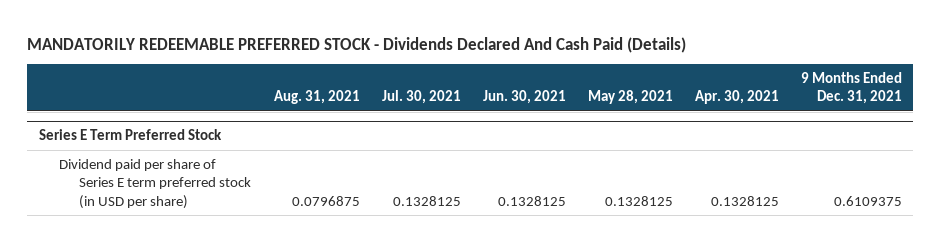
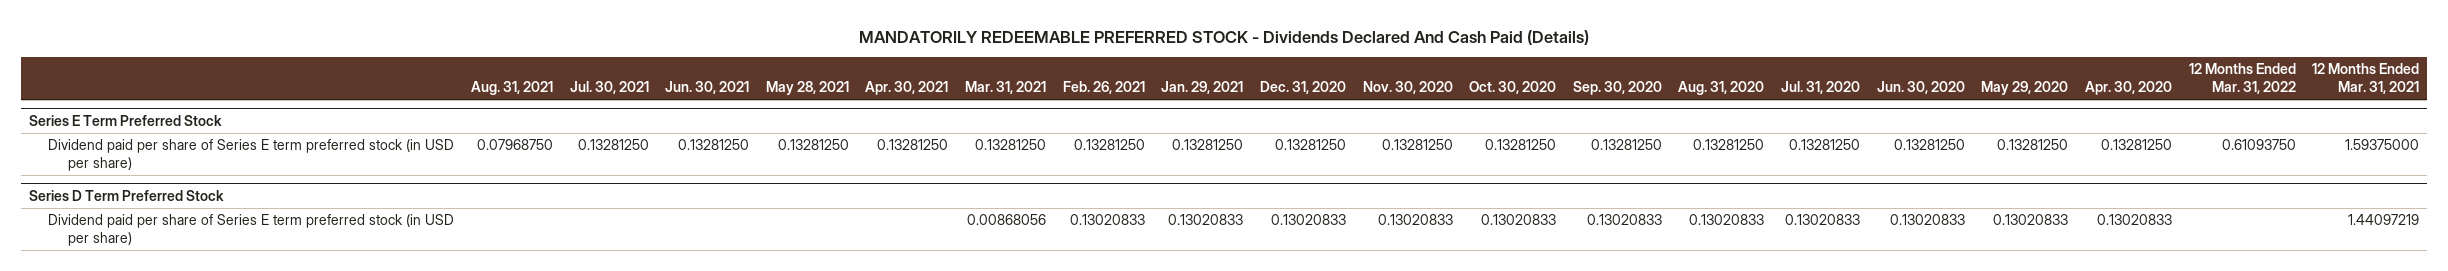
[801,71,903,105] 9 Months Ended Dec. 31, 2021 -> none
none -> [965,81,1047,95] Mar. 31, 2021
none -> [1062,81,1145,95] Feb. 26, 2021
none -> [1161,81,1244,95] Jan. 29, 2021
none -> [1259,81,1346,95] Dec. 31, 2020
none -> [1362,81,1453,95] Nov. 30, 2020
none -> [1469,81,1557,95] Oct. 30, 2020
none -> [1572,81,1662,96] Sep. 30, 2020
none -> [1678,81,1765,96] Aug. 31, 2020
none -> [1781,81,1861,95] Jul. 31, 2020
none -> [1876,81,1965,95] Jun. 30, 2020
none -> [1981,81,2069,96] May 29, 2020
none -> [2084,81,2172,96] Apr. 30, 2020
none -> [2188,63,2296,95] 12 Months Ended Mar. 31, 2022
none -> [2312,63,2420,95] 12 Months Ended Mar. 31, 2021
[291,195,360,206] 0.0796875 -> [477,139,554,151] 0.07968750
[392,195,461,206] 0.1328125 -> [577,139,649,151] 0.13281250
[497,195,566,206] 0.1328125 -> [678,139,750,151] 0.13281250
[604,195,673,206] 0.1328125 -> [777,139,849,151] 0.13281250
[710,195,779,206] 0.1328125 -> [877,139,949,151] 0.13281250
none -> [29,190,225,202] Series D Term Preferred Stock
none -> [48,214,455,247] Dividend paid per share of Series E term preferred stock (in USD per share)

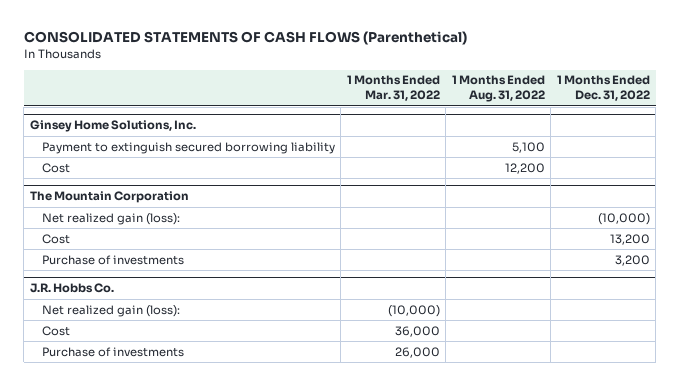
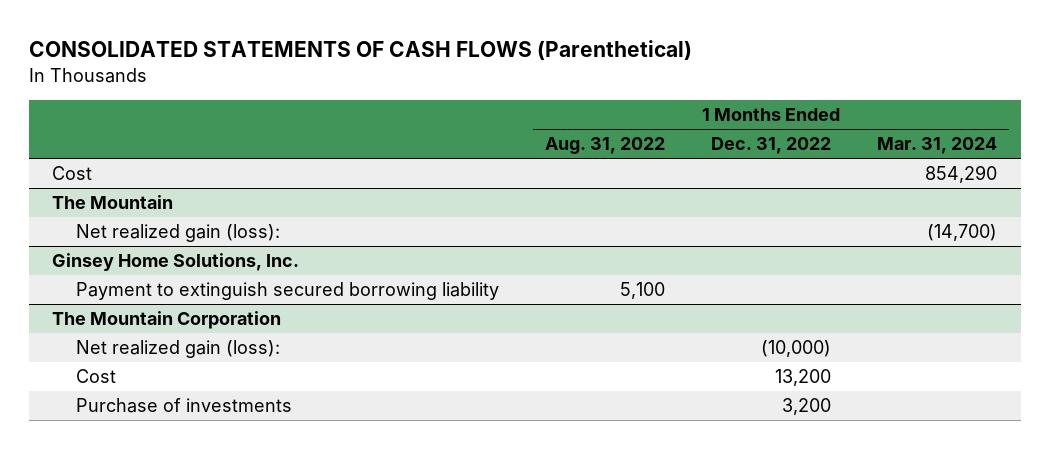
[346,75,440,102] 1 Months Ended Mar. 31, 2022 -> none
none -> [877,137,998,155] Mar. 31, 2024
none -> [52,166,93,181] Cost
none -> [52,195,174,210] The Mountain
none -> [75,224,280,243] Net realized gain (loss):
[41,162,70,173] Cost -> none
[29,283,114,294] J.R. Hobbs Co. -> none
[41,304,180,317] Net realized gain (loss): -> none
[41,325,70,336] Cost -> none
[41,346,184,357] Purchase of investments -> none

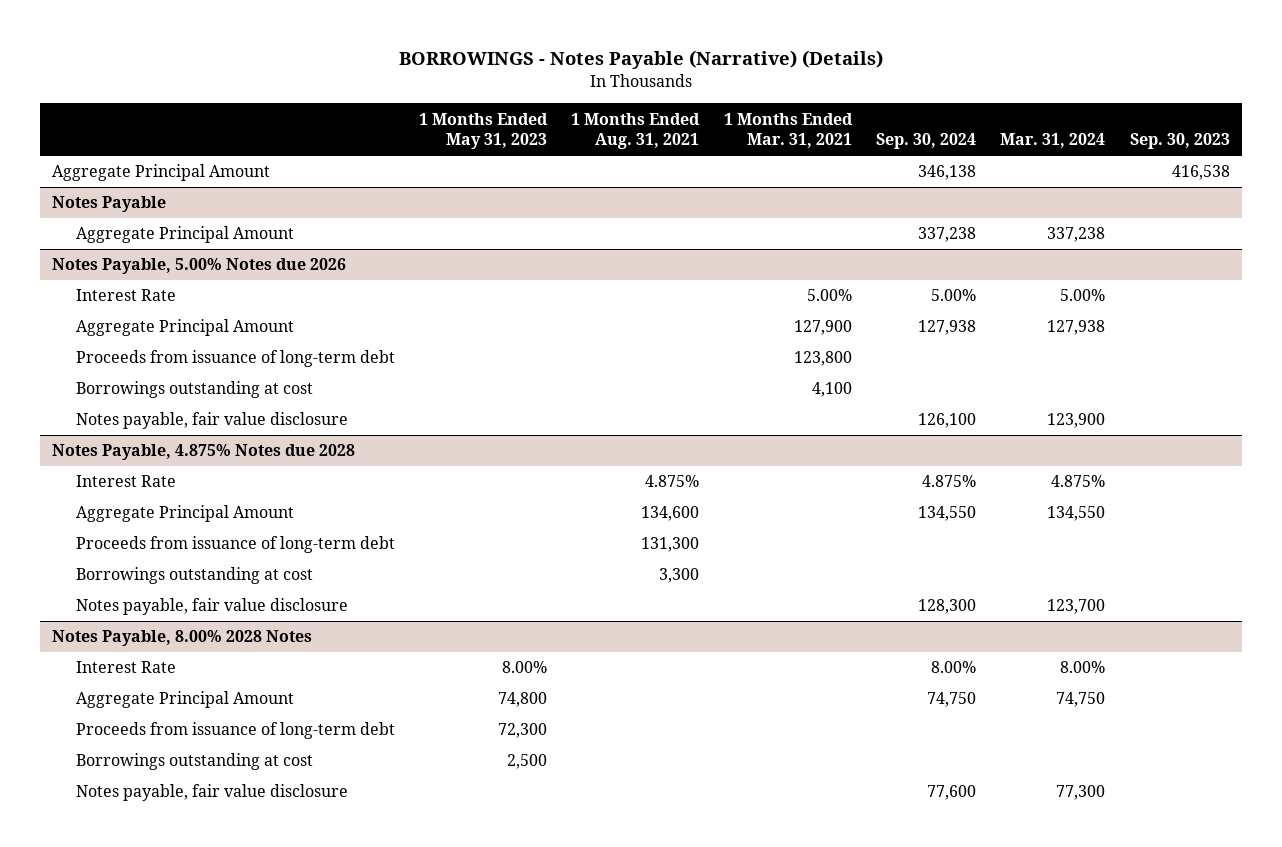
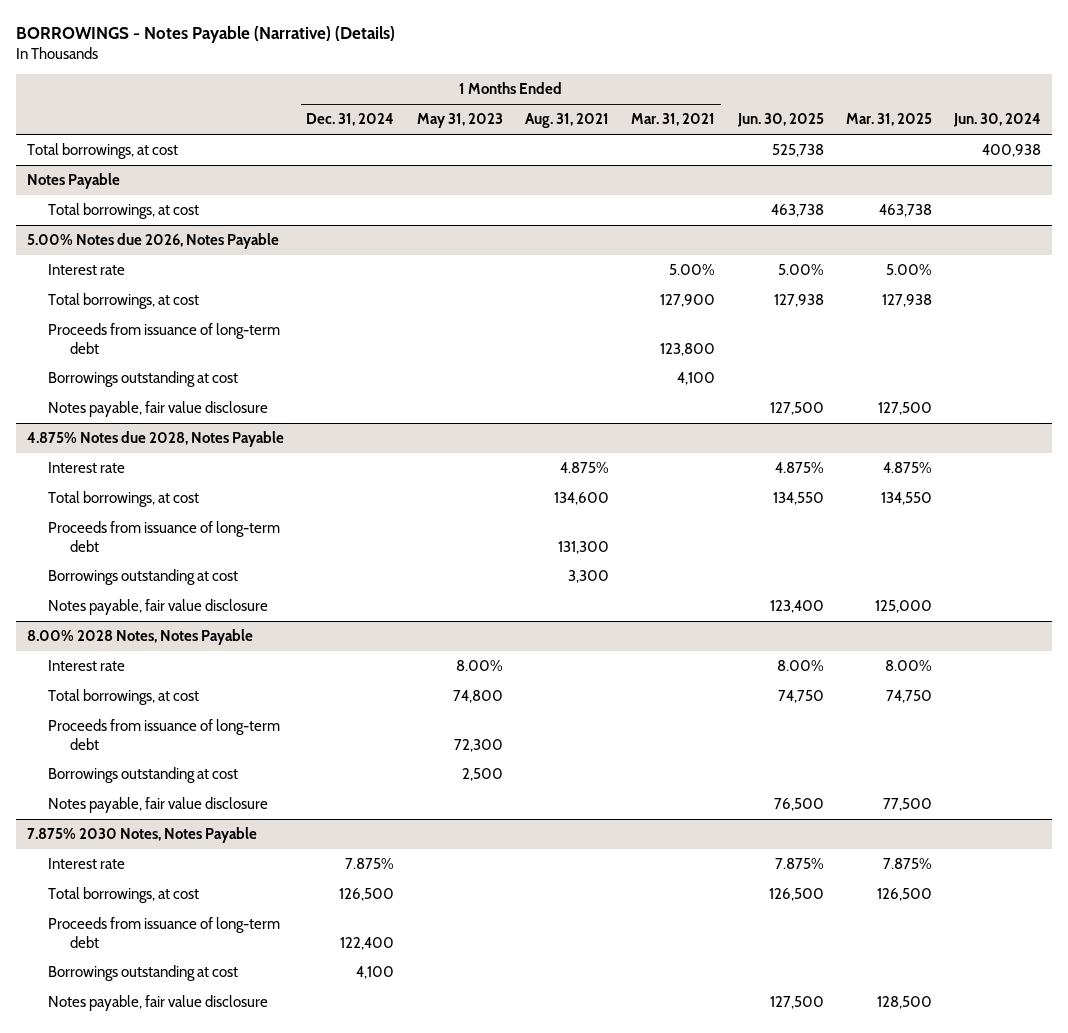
[875,133,976,150] Sep. 30, 2024 -> none
[1000,133,1106,149] Mar. 31, 2024 -> none
[1129,133,1230,150] Sep. 30, 2023 -> none
none -> [306,113,395,127] Dec. 31, 2024
none -> [736,113,824,128] Jun. 30, 2025
none -> [845,113,932,127] Mar. 31, 2025
none -> [953,113,1042,128] Jun. 30, 2024
[52,164,271,182] Aggregate Principal Amount -> [26,143,178,160] Total borrowings, at cost
[75,226,294,244] Aggregate Principal Amount -> [48,203,200,220] Total borrowings, at cost
[52,258,347,275] Notes Payable, 5.00% Notes due 2026 -> [26,233,279,250] 5.00% Notes due 2026, Notes Payable
[75,289,176,302] Interest Rate -> [48,264,126,276] Interest rate
[75,319,294,337] Aggregate Principal Amount -> [48,293,200,310] Total borrowings, at cost
[52,444,356,461] Notes Payable, 4.875% Notes due 2028 -> [26,431,284,448] 4.875% Notes due 2028, Notes Payable
[75,475,176,488] Interest Rate -> [48,462,126,474] Interest rate
[75,505,294,523] Aggregate Principal Amount -> [48,491,200,508] Total borrowings, at cost
[52,630,313,647] Notes Payable, 8.00% 2028 Notes -> [26,629,253,646] 8.00% 2028 Notes, Notes Payable
[75,661,176,674] Interest Rate -> [48,660,126,672] Interest rate
[75,691,294,709] Aggregate Principal Amount -> [48,689,200,706] Total borrowings, at cost
none -> [26,827,257,844] 7.875% 2030 Notes, Notes Payable
none -> [48,858,126,870] Interest rate
none -> [48,887,200,904] Total borrowings, at cost
none -> [48,917,281,948] Proceeds from issuance of long-term debt
none -> [48,965,239,982] Borrowings outstanding at cost
none -> [48,995,269,1012] Notes payable, fair value disclosure

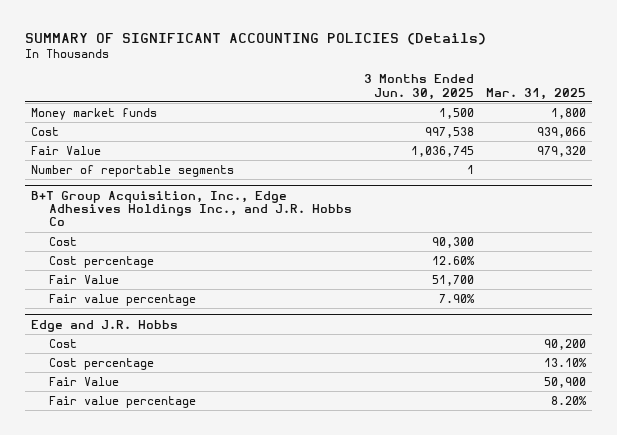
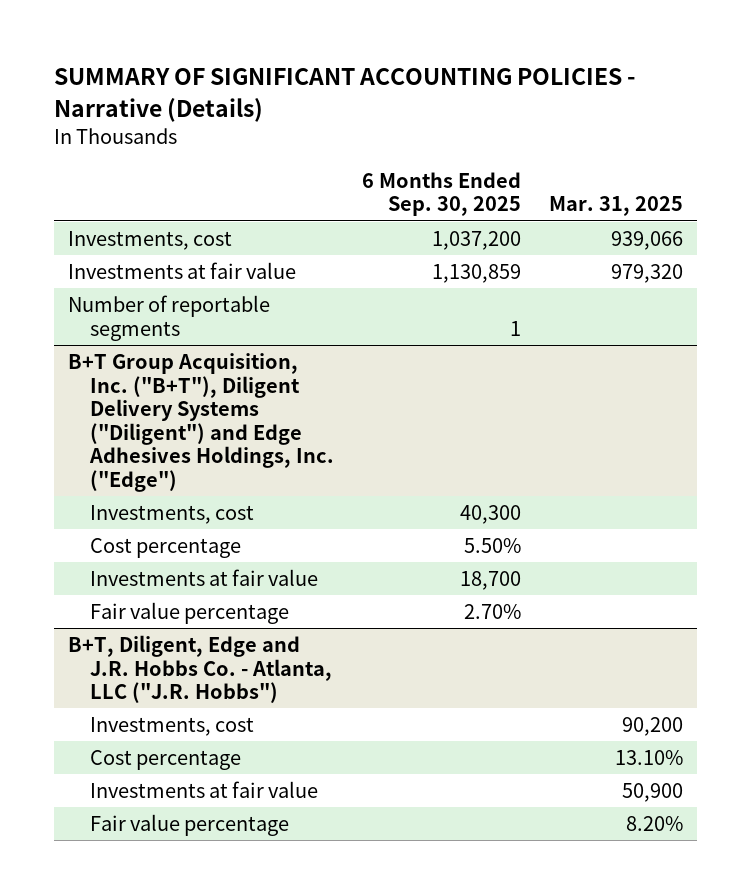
[25,32,487,45] SUMMARY OF SIGNIFICANT ACCOUNTING POLICIES (Details) -> [53,68,636,122] SUMMARY OF SIGNIFICANT ACCOUNTING POLICIES - Narrative (Details)
[363,74,474,100] 3 Months Ended Jun. 30, 2025 -> none
none -> [361,171,521,217] 6 Months Ended Sep. 30, 2025
[31,107,158,120] Money market funds -> none
[31,126,60,136] Cost -> [68,231,233,251] Investments, cost
[31,145,102,155] Fair Value -> [68,262,297,280] Investments at fair value
[31,190,352,227] B+T Group Acquisition, Inc., Edge Adhesives Holdings Inc., and J.R. Hobbs Co -> none
[48,236,77,246] Cost -> none
[48,255,154,268] Cost percentage -> none
[48,274,119,284] Fair Value -> none
[48,293,196,306] Fair value percentage -> none
none -> [68,353,334,492] B+T Group Acquisition, Inc. ("B+T"), Diligent Delivery Systems ("Diligent") and Edge Adhesives Holdings, Inc. ("Edge")
none -> [89,505,254,525] Investments, cost
none -> [89,538,241,559] Cost percentage
none -> [89,569,318,587] Investments at fair value
none -> [89,602,289,625] Fair value percentage
[31,319,179,332] Edge and J.R. Hobbs -> [68,635,332,704] B+T, Diligent, Edge and J.R. Hobbs Co. - Atlanta, LLC ("J.R. Hobbs")
[48,338,77,348] Cost -> [89,717,254,737] Investments, cost
[48,376,119,386] Fair Value -> [89,781,318,799] Investments at fair value

